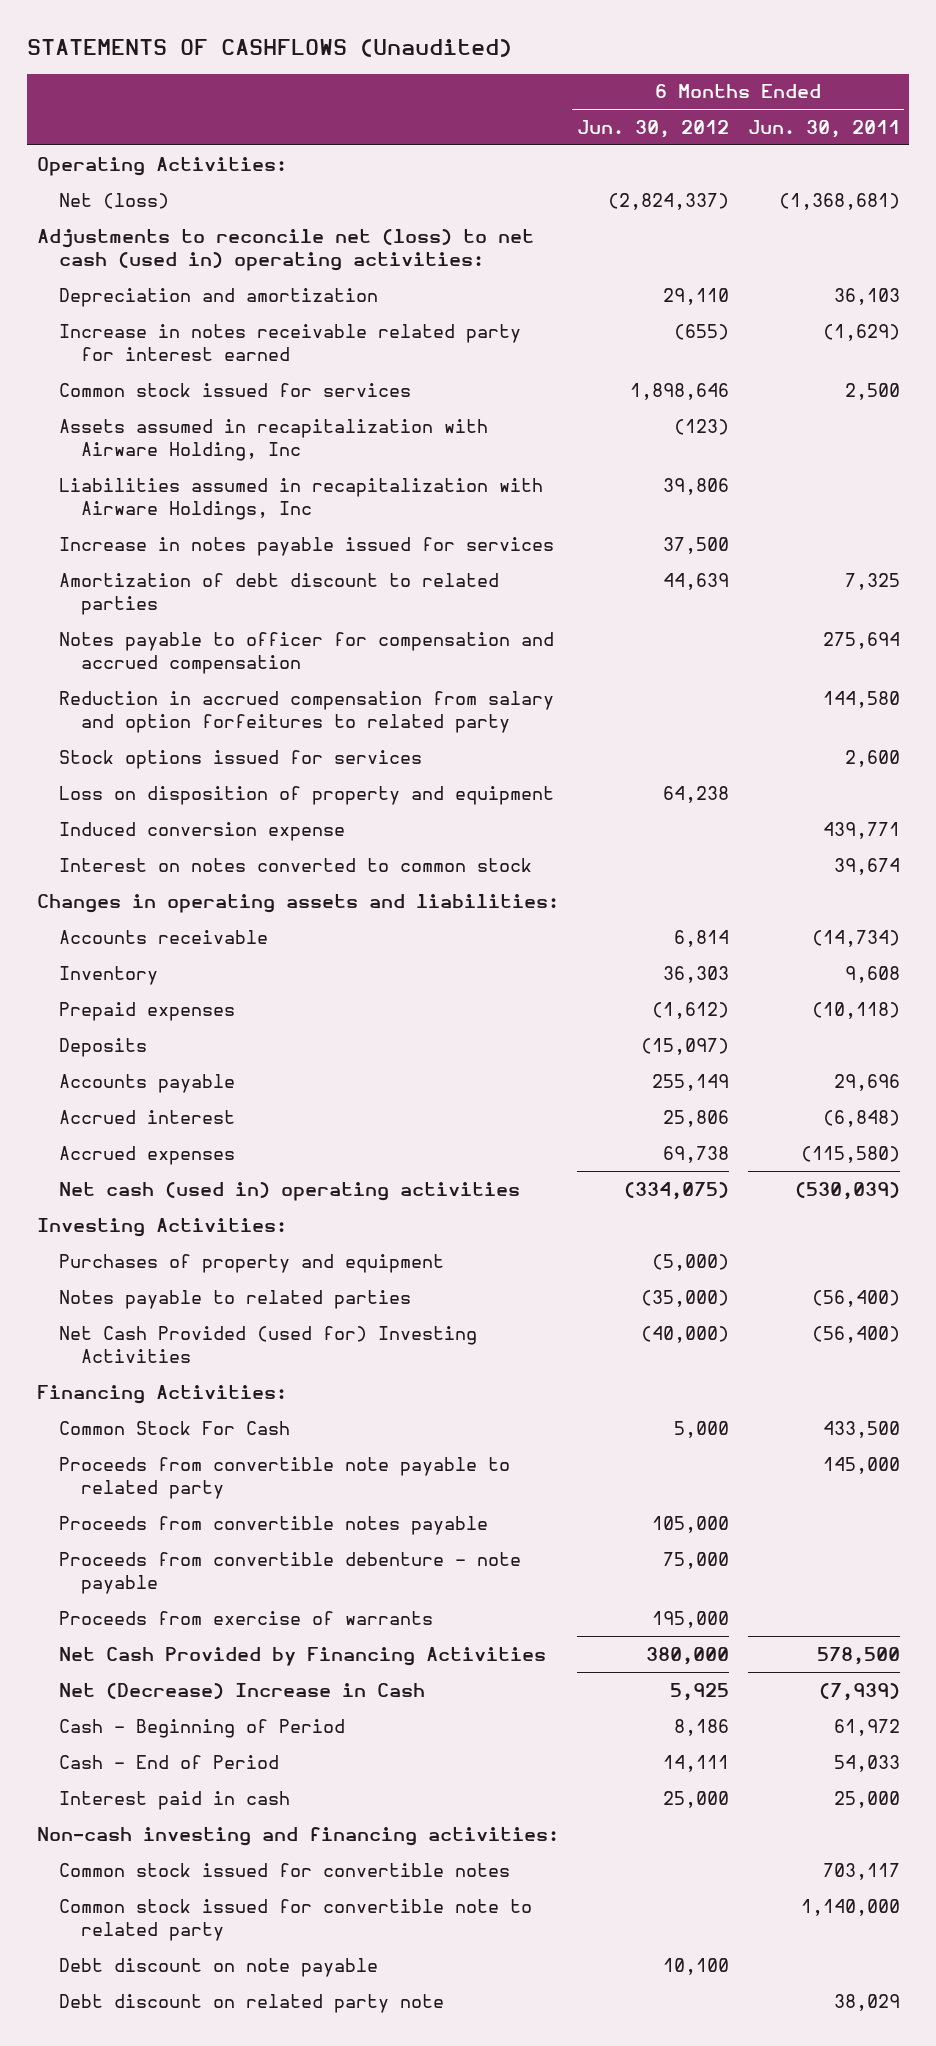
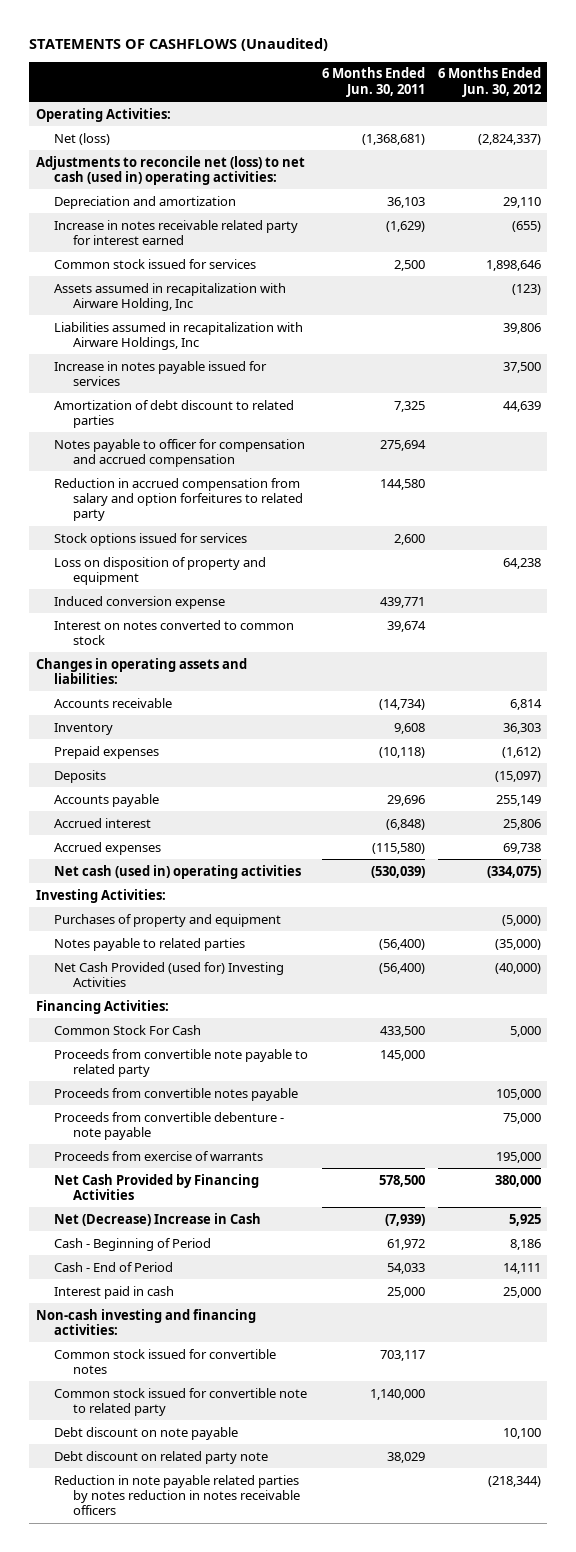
none -> [54,1474,301,1516] Reduction in note payable related parties by notes reduction in notes receivable officers

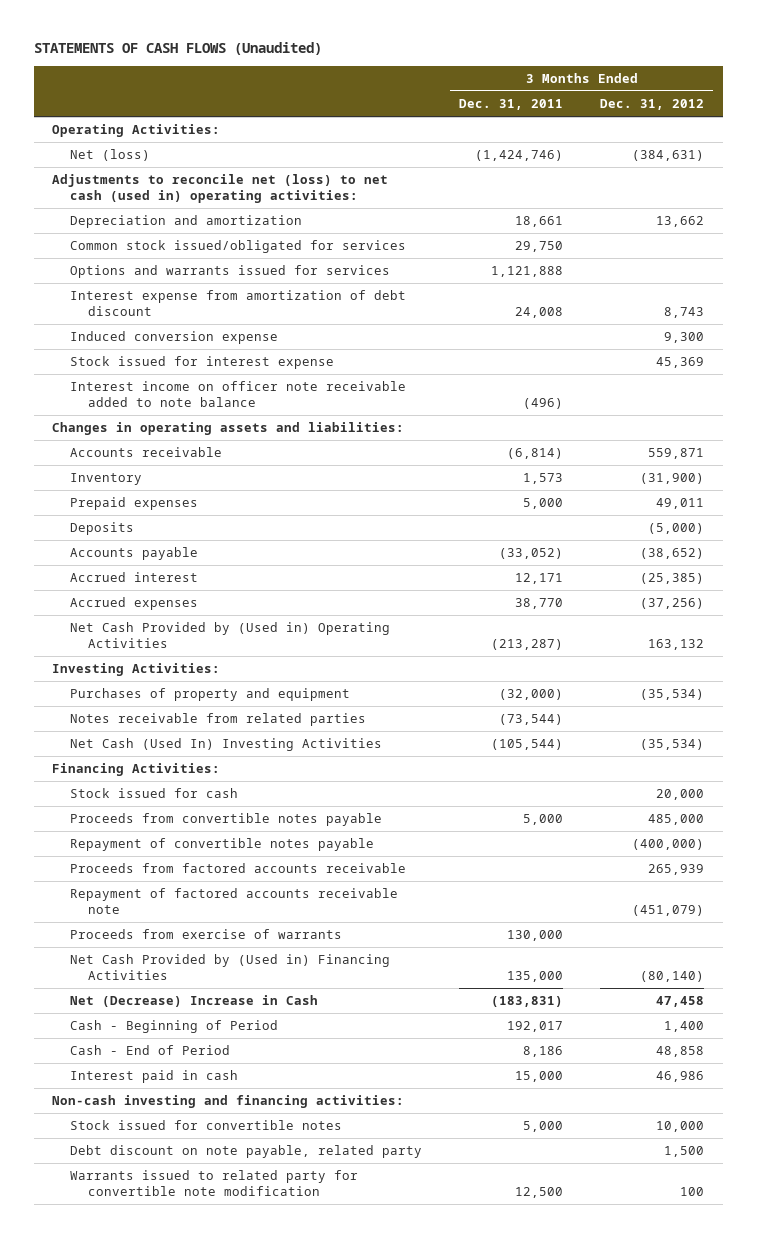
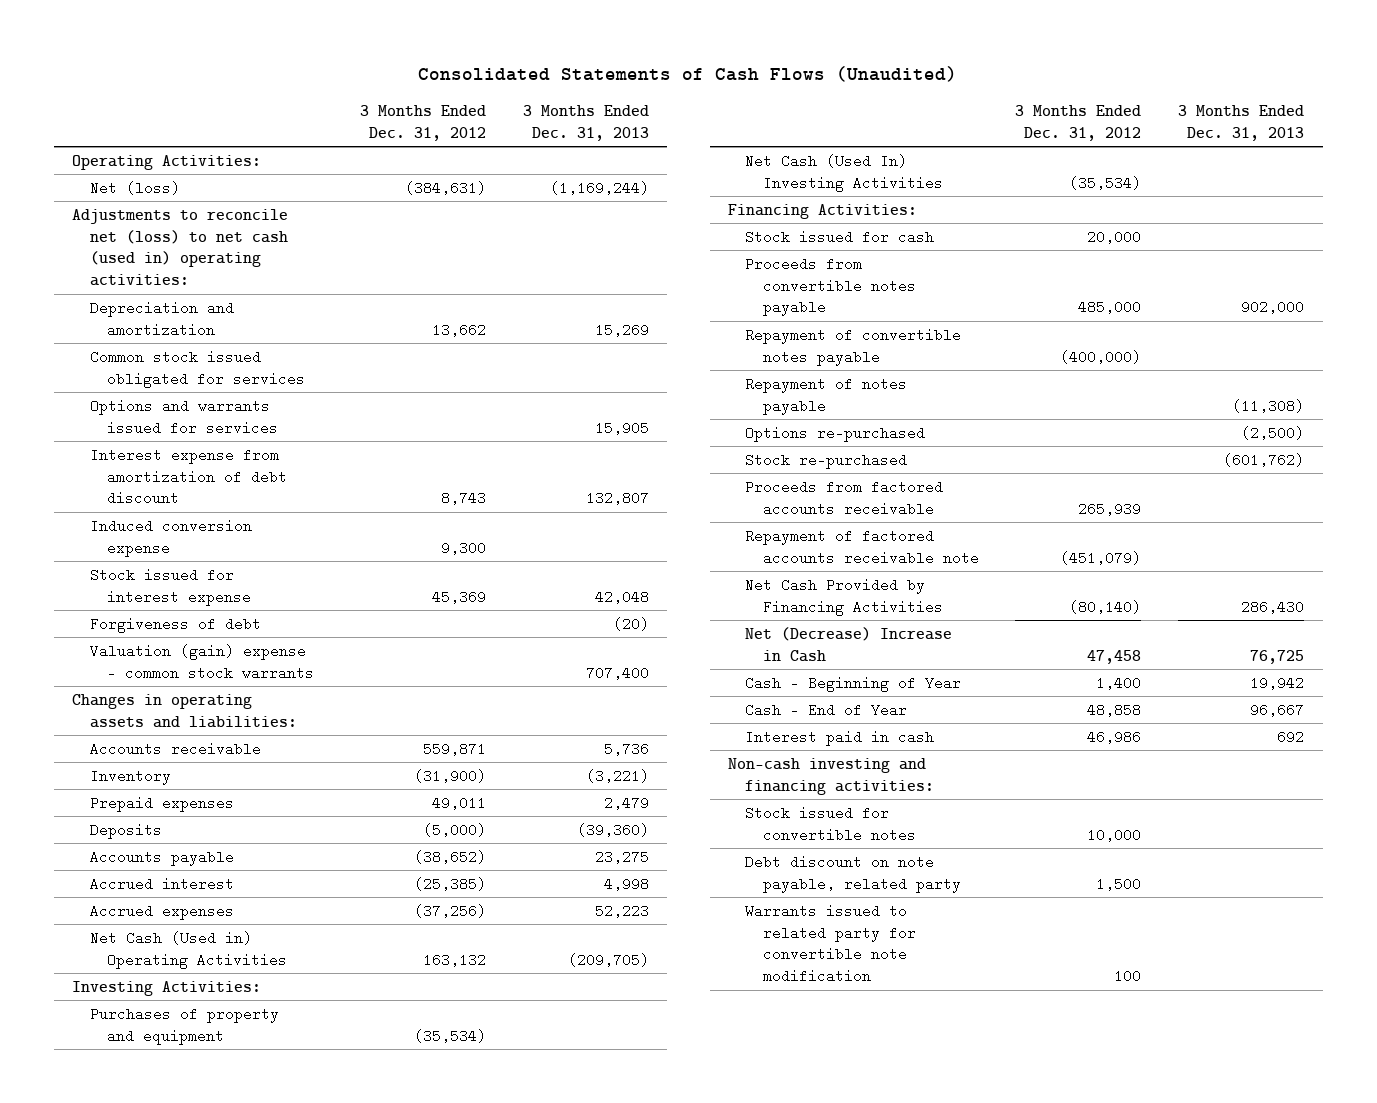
[34,42,323,56] STATEMENTS OF CASH FLOWS (Unaudited) -> [418,66,958,83] Consolidated Statements of Cash Flows (Unaudited)
[459,98,564,110] Dec. 31, 2011 -> none
none -> [522,105,649,141] 3 Months Ended Dec. 31, 2013
[70,240,407,254] Common stock issued/obligated for services -> [89,349,305,388] Common stock issued obligated for services
[70,381,407,407] Interest income on officer note receivable added to note balance -> none
none -> [89,616,261,633] Forgiveness of debt
none -> [89,643,314,680] Valuation (gain) expense - common stock warrants
[70,622,391,648] Net Cash Provided by (Used in) Operating Activities -> [89,930,287,969] Net Cash (Used in) Operating Activities
[70,713,367,727] Notes receivable from related parties -> none
none -> [745,376,908,415] Repayment of notes payable
none -> [745,425,926,442] Options re-purchased
none -> [745,452,908,469] Stock re-purchased
[70,929,343,940] Proceeds from exercise of warrants -> none
[70,954,391,980] Net Cash Provided by (Used in) Financing Activities -> [745,577,943,616] Net Cash Provided by Financing Activities
[70,1020,279,1034] Cash - Beginning of Period -> [745,675,962,692] Cash - Beginning of Year
[70,1045,231,1056] Cash - End of Period -> [745,702,908,717] Cash - End of Year

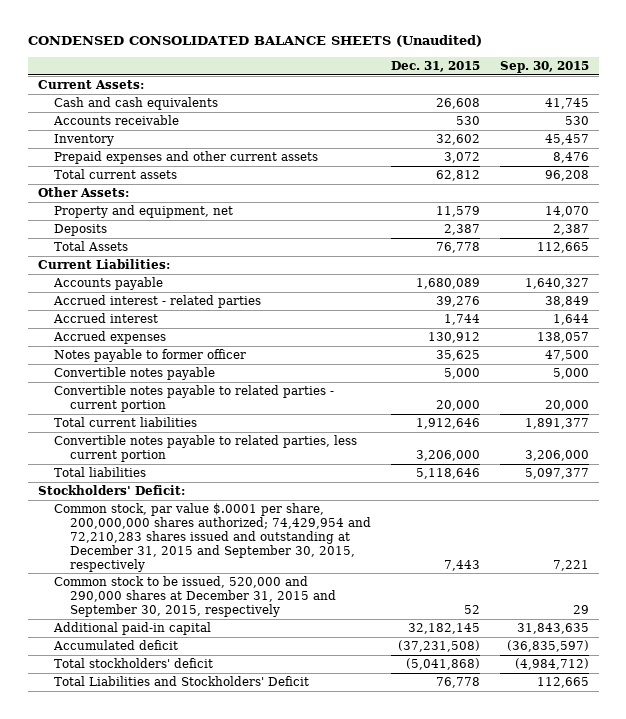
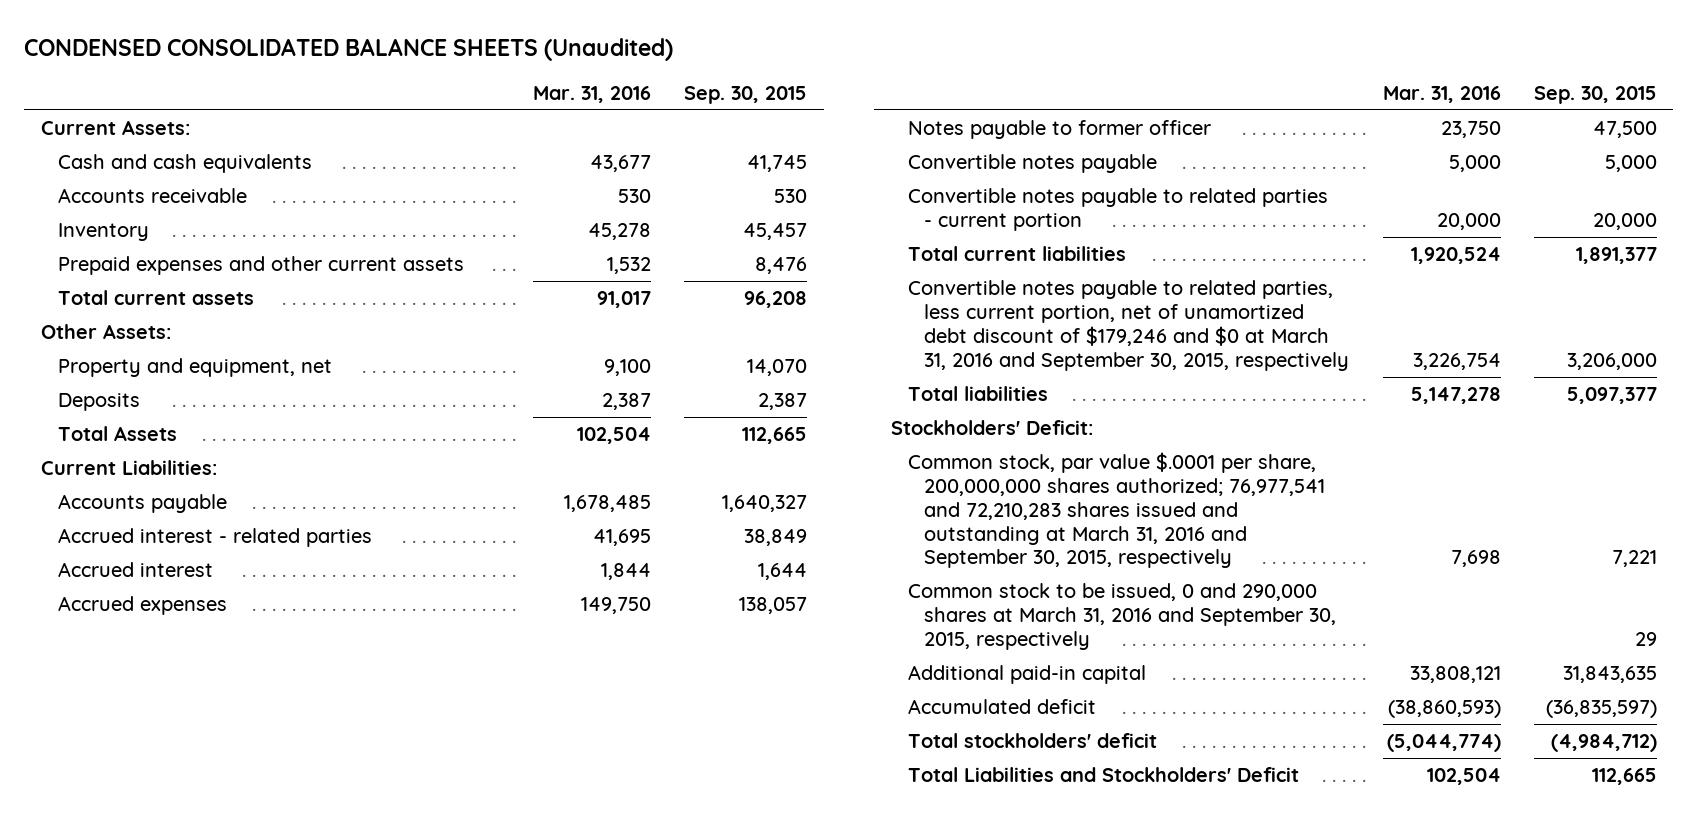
[390,61,480,73] Dec. 31, 2015 -> none
none -> [533,85,652,103] Mar. 31, 2016
[53,435,357,463] Convertible notes payable to related parties, less current portion -> [907,280,1350,371] Convertible notes payable to related parties, less current portion, net of unamortized debt discount of $179,246 and $0 at March 31, 2016 and September 30, 2015, respectively
[53,503,372,572] Common stock, par value $.0001 per share, 200,000,000 shares authorized; 74,429,954 and 72,210,283 shares issued and outstanding at December 31, 2015 and September 30, 2015, respectively -> [907,452,1326,569] Common stock, par value $.0001 per share, 200,000,000 shares authorized; 76,977,541 and 72,210,283 shares issued and outstanding at March 31, 2016 and September 30, 2015, respectively
[53,576,337,617] Common stock to be issued, 520,000 and 290,000 shares at December 31, 2015 and September 30, 2015, respectively -> [907,583,1337,650] Common stock to be issued, 0 and 290,000 shares at March 31, 2016 and September 30, 2015, respectively

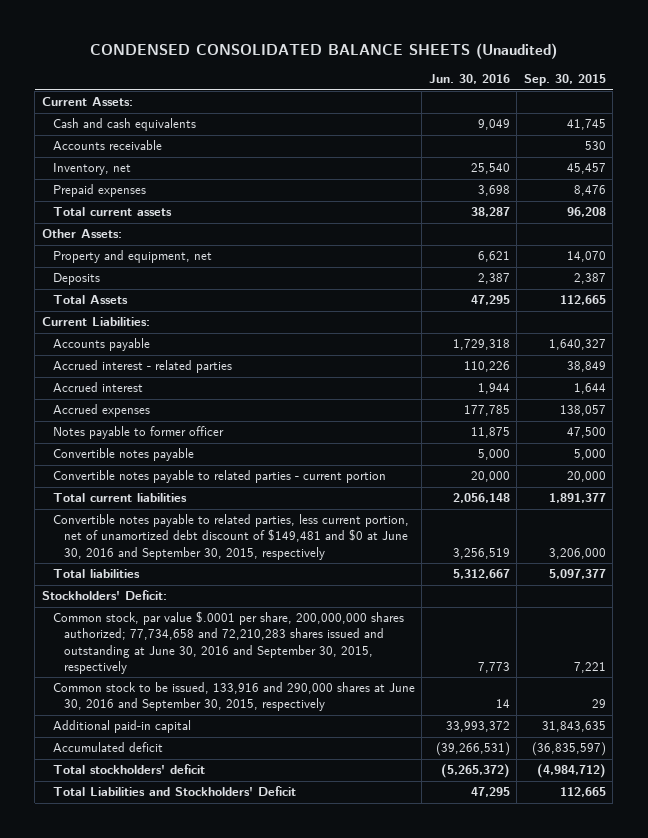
[533,85,652,103] Mar. 31, 2016 -> none
none -> [428,74,510,85] Jun. 30, 2016
[57,223,149,242] Inventory -> [52,163,131,176] Inventory, net
[57,256,464,276] Prepaid expenses and other current assets -> [52,184,146,198] Prepaid expenses
[907,280,1350,371] Convertible notes payable to related parties, less current portion, net of unamortized debt discount of $179,246 and $0 at March 31, 2016 and September 30, 2015, respectively -> [52,514,409,560] Convertible notes payable to related parties, less current portion, net of unamortized debt discount of $149,481 and $0 at June 30, 2016 and September 30, 2015, respectively
[907,452,1326,569] Common stock, par value $.0001 per share, 200,000,000 shares authorized; 76,977,541 and 72,210,283 shares issued and outstanding at March 31, 2016 and September 30, 2015, respectively -> [52,611,404,674] Common stock, par value $.0001 per share, 200,000,000 shares authorized; 77,734,658 and 72,210,283 shares issued and outstanding at June 30, 2016 and September 30, 2015, respectively
[907,583,1337,650] Common stock to be issued, 0 and 290,000 shares at March 31, 2016 and September 30, 2015, respectively -> [52,682,415,712] Common stock to be issued, 133,916 and 290,000 shares at June 30, 2016 and September 30, 2015, respectively

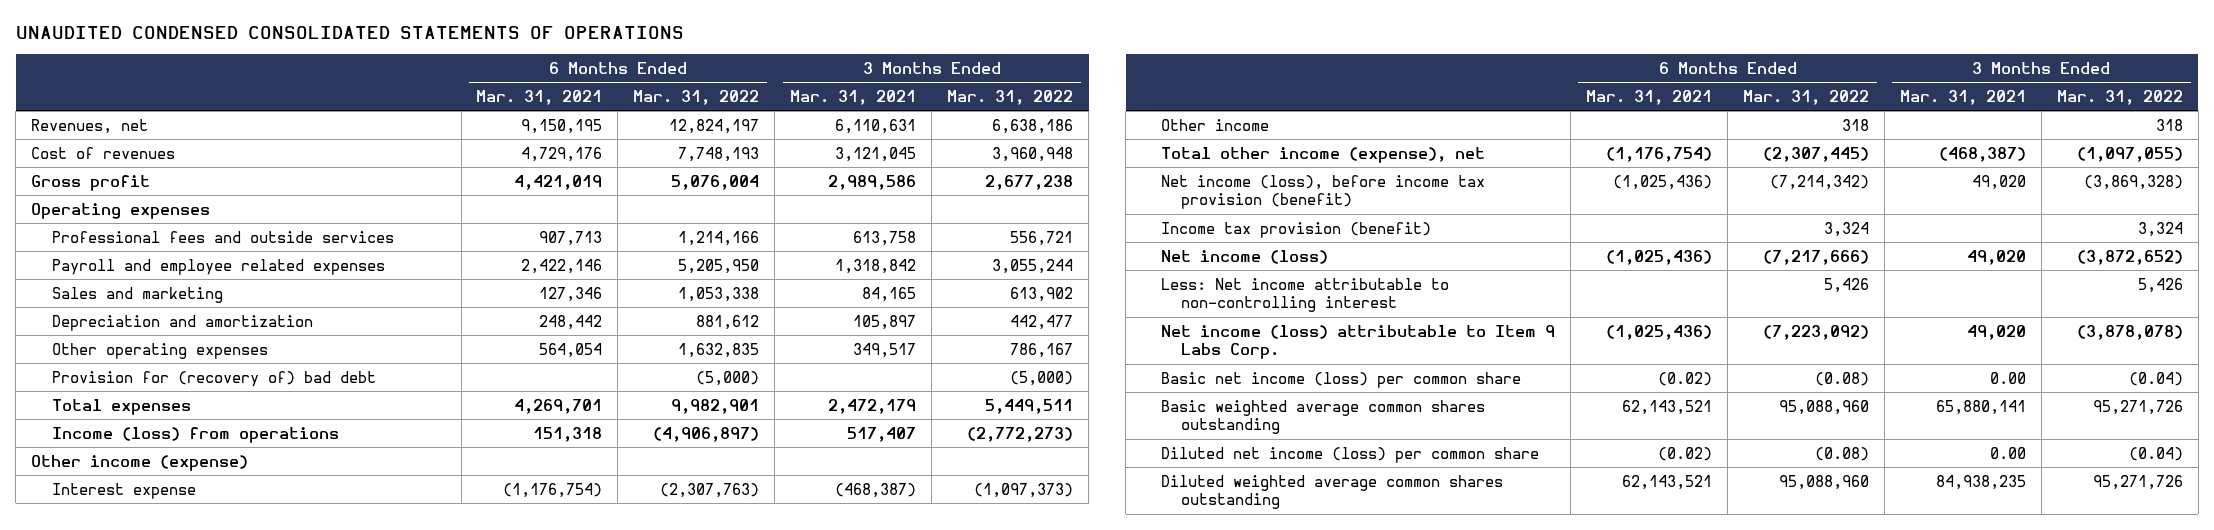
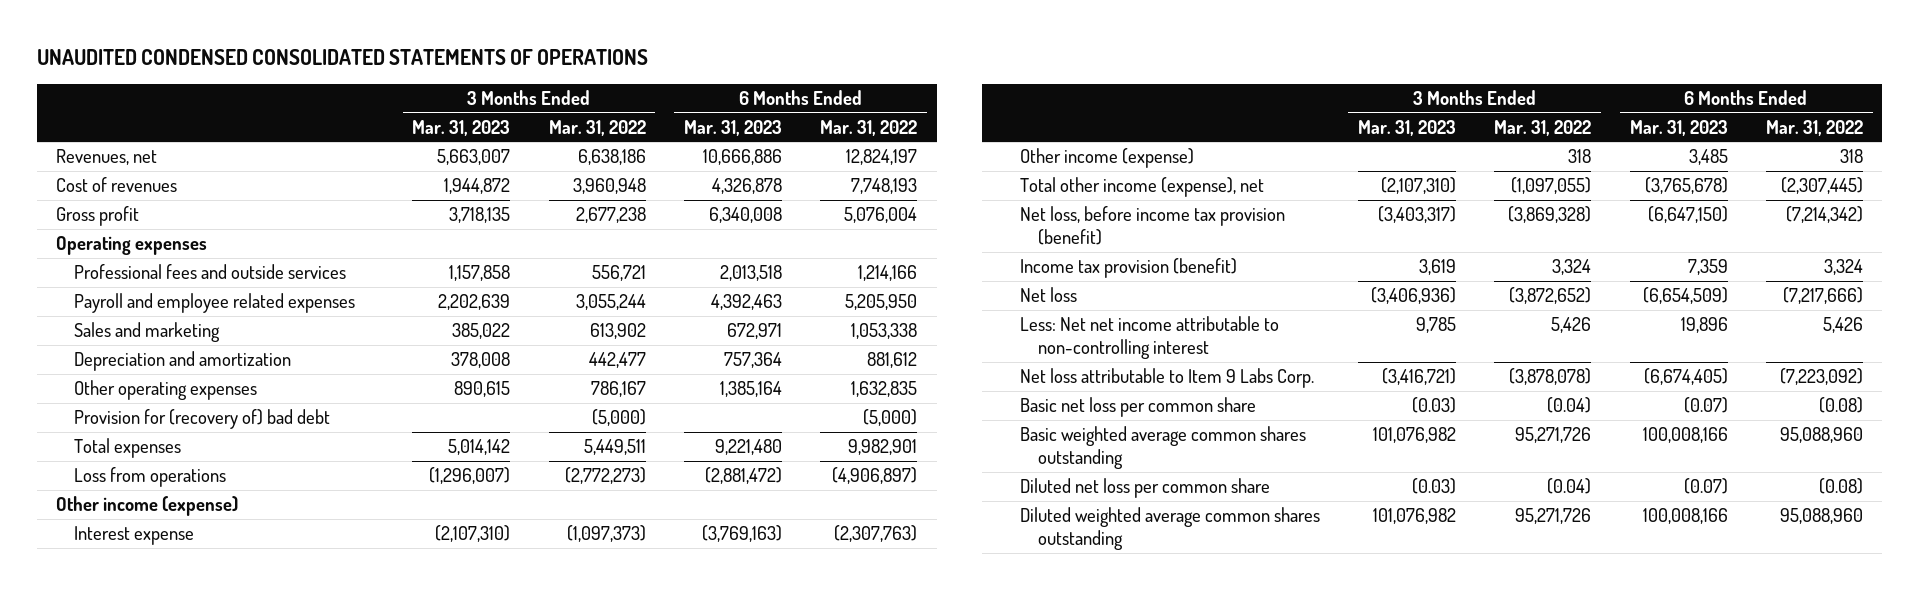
[476,89,603,105] Mar. 31, 2021 -> none
[790,89,917,105] Mar. 31, 2021 -> none
none -> [412,119,511,136] Mar. 31, 2023
none -> [684,119,783,136] Mar. 31, 2023
[51,426,339,443] Income (loss) from operations -> [73,467,226,488] Loss from operations
[1161,118,1270,131] Other income -> [1019,148,1194,169] Other income (expense)
[1161,174,1486,210] Net income (loss), before income tax provision (benefit) -> [1019,206,1285,246] Net loss, before income tax provision (benefit)
[1161,249,1329,264] Net income (loss) -> [1019,287,1077,303] Net loss
[1161,277,1450,313] Less: Net income attributable to non-controlling interest -> [1019,316,1279,360] Less: Net net income attributable to non-controlling interest
[1161,324,1556,360] Net income (loss) attributable to Item 9 Labs Corp. -> [1019,368,1314,389] Net loss attributable to Item 9 Labs Corp.
[1161,371,1522,388] Basic net income (loss) per common share -> [1019,397,1256,418] Basic net loss per common share
[1161,446,1540,463] Diluted net income (loss) per common share -> [1019,478,1270,499] Diluted net loss per common share

